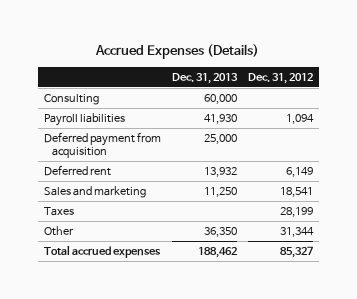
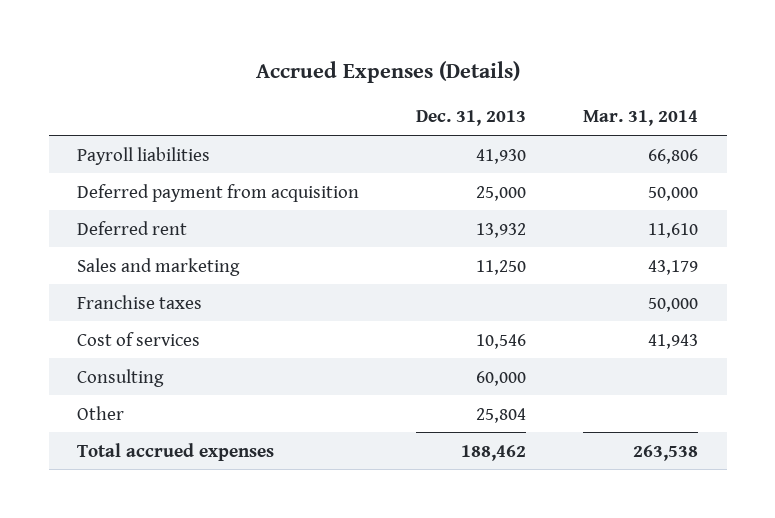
[248,72,314,84] Dec. 31, 2012 -> none
none -> [583,110,699,127] Mar. 31, 2014
[43,207,74,217] Taxes -> [77,294,203,309] Franchise taxes
none -> [77,331,201,346] Cost of services
[43,94,99,106] Consulting -> [77,368,165,387] Consulting
[203,227,237,238] 36,350 -> [476,407,527,423] 25,804

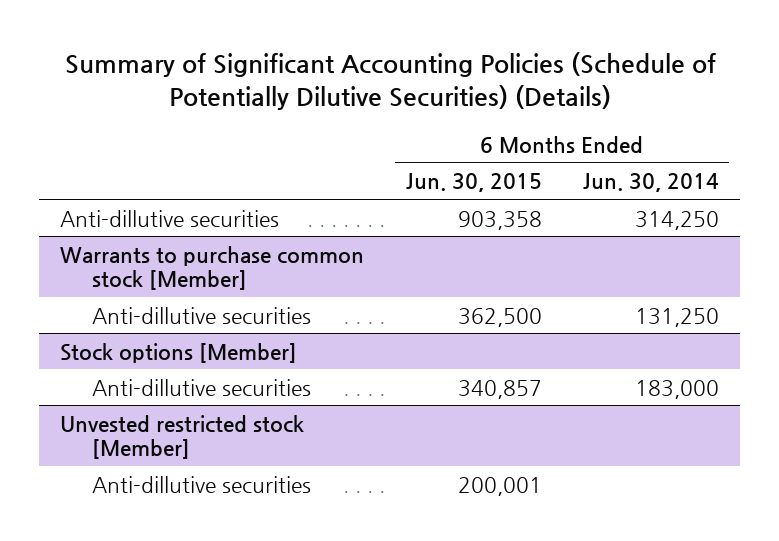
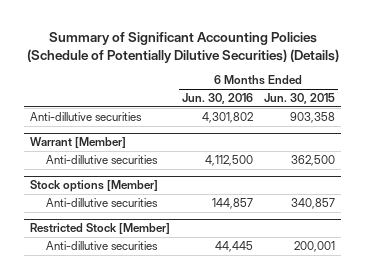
[582,173,719,193] Jun. 30, 2014 -> none
none -> [181,93,253,105] Jun. 30, 2016
[60,245,365,291] Warrants to purchase common stock [Member] -> [29,137,126,149] Warrant [Member]
[60,414,305,460] Unvested restricted stock [Member] -> [29,223,170,235] Restricted Stock [Member]

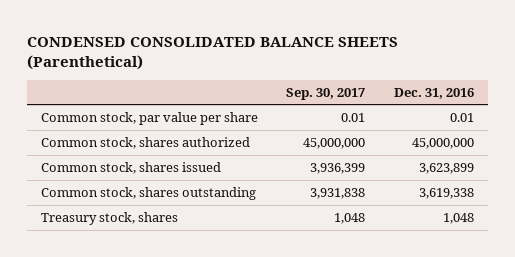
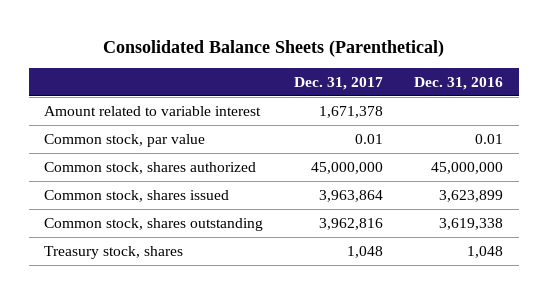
[26,36,398,70] CONDENSED CONSOLIDATED BALANCE SHEETS (Parenthetical) -> [102,39,444,57] Consolidated Balance Sheets (Parenthetical)
[286,87,366,100] Sep. 30, 2017 -> none
none -> [294,77,384,91] Dec. 31, 2017
none -> [44,105,262,116] Amount related to variable interest
[40,112,258,126] Common stock, par value per share -> [44,133,206,147] Common stock, par value

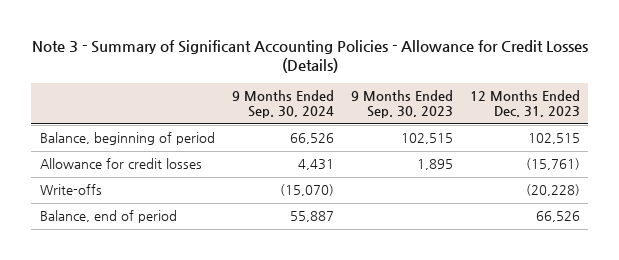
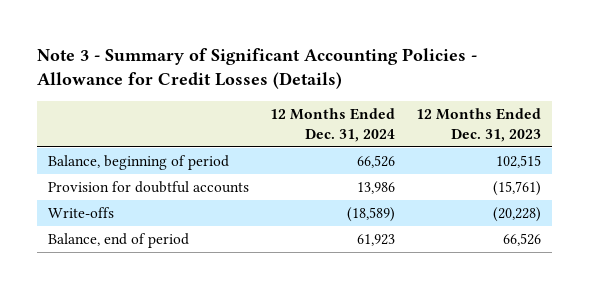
[231,89,334,119] 9 Months Ended Sep. 30, 2024 -> none
[350,89,453,119] 9 Months Ended Sep. 30, 2023 -> none
none -> [270,107,396,142] 12 Months Ended Dec. 31, 2024
[39,158,202,170] Allowance for credit losses -> [48,181,250,194] Provision for doubtful accounts

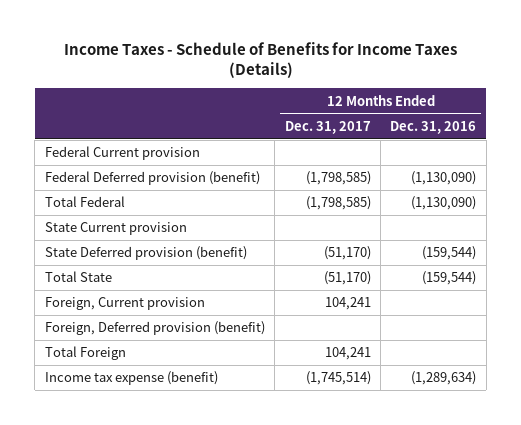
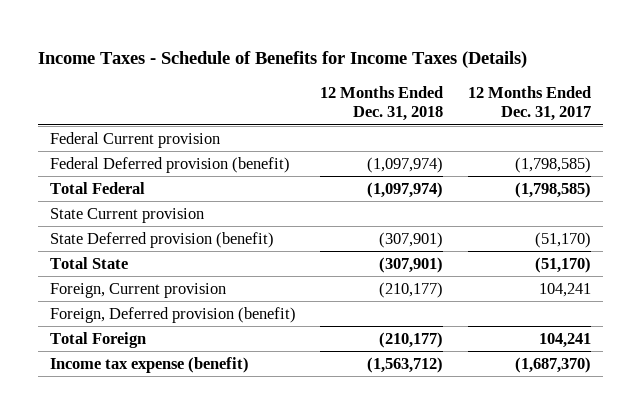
[390,120,477,134] Dec. 31, 2016 -> none
none -> [320,85,444,122] 12 Months Ended Dec. 31, 2018
[305,371,371,386] (1,745,514) -> [514,357,591,374] (1,687,370)

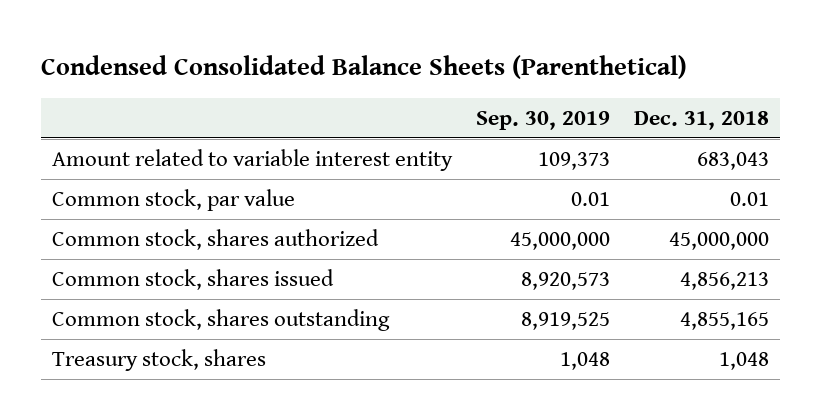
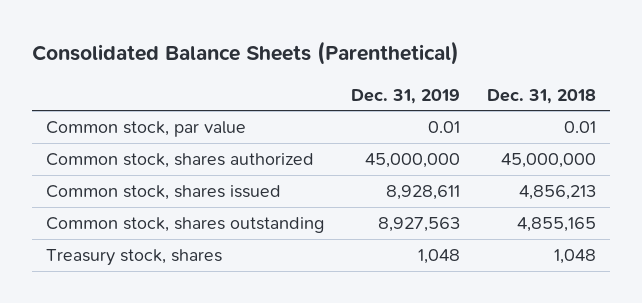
[40,55,687,80] Condensed Consolidated Balance Sheets (Parenthetical) -> [32,41,460,66] Consolidated Balance Sheets (Parenthetical)
[476,110,611,130] Sep. 30, 2019 -> none
none -> [351,88,461,104] Dec. 31, 2019
[52,149,454,172] Amount related to variable interest entity -> none

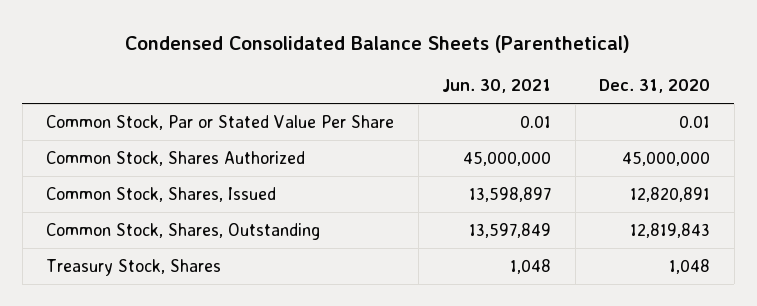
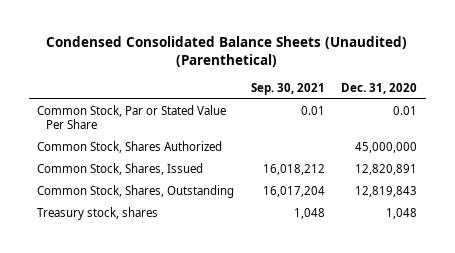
[125,34,631,53] Condensed Consolidated Balance Sheets (Parenthetical) -> [46,35,408,67] Condensed Consolidated Balance Sheets (Unaudited) (Parenthetical)
[442,79,552,94] Jun. 30, 2021 -> none
none -> [250,83,325,96] Sep. 30, 2021
[46,258,222,276] Treasury Stock, Shares -> [37,207,159,221] Treasury stock, shares

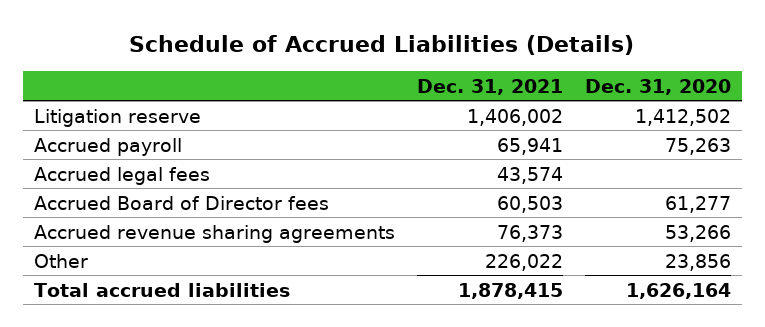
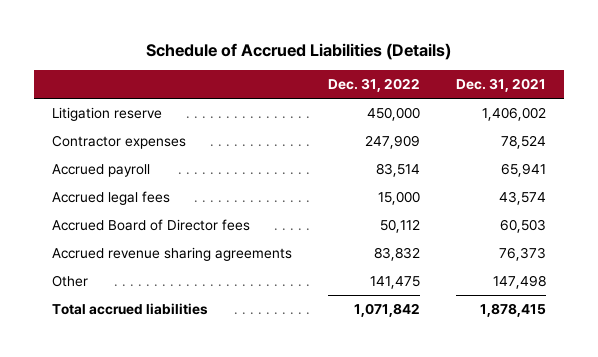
[584,78,731,95] Dec. 31, 2020 -> none
none -> [328,77,421,92] Dec. 31, 2022
none -> [51,135,186,150] Contractor expenses
[484,253,563,271] 226,022 -> [493,275,547,290] 147,498

